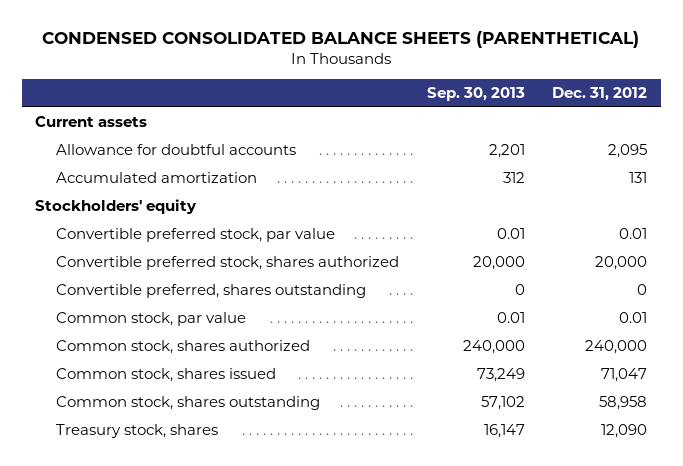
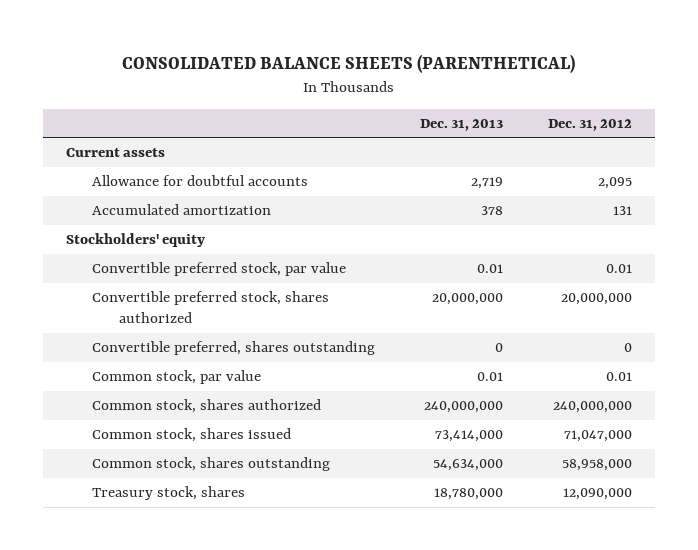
[42,31,640,49] CONDENSED CONSOLIDATED BALANCE SHEETS (PARENTHETICAL) -> [121,54,575,74] CONSOLIDATED BALANCE SHEETS (PARENTHETICAL)
[426,87,525,102] Sep. 30, 2013 -> none
none -> [420,118,504,131] Dec. 31, 2013
[595,256,648,271] 20,000 -> [561,293,633,306] 20,000,000
[585,340,648,355] 240,000 -> [553,401,633,414] 240,000,000
[601,368,648,383] 71,047 -> [564,430,633,443] 71,047,000
[599,396,648,411] 58,958 -> [562,459,633,472] 58,958,000
[601,424,648,439] 12,090 -> [563,488,633,501] 12,090,000

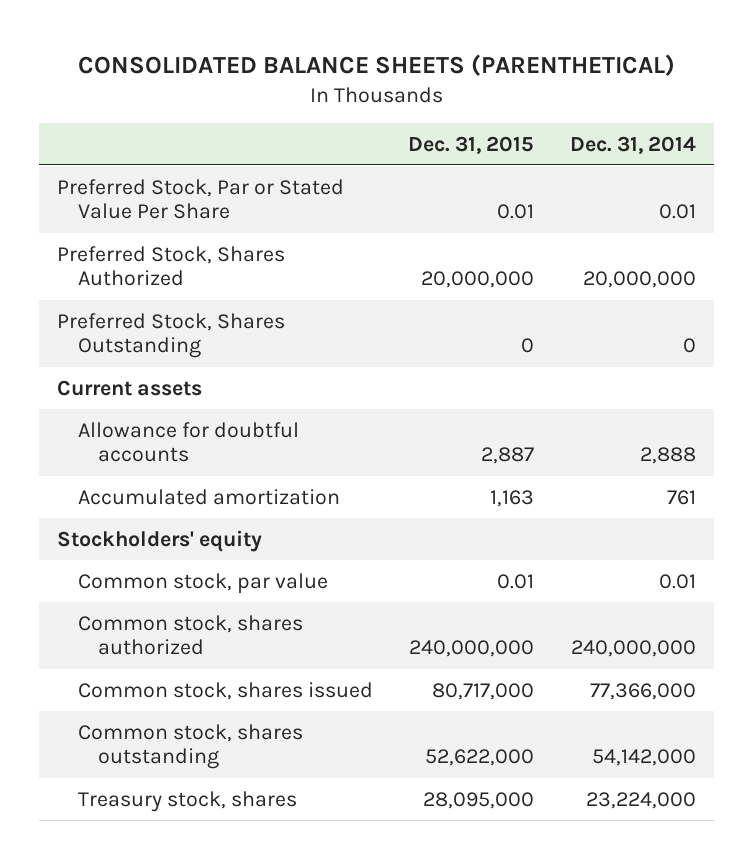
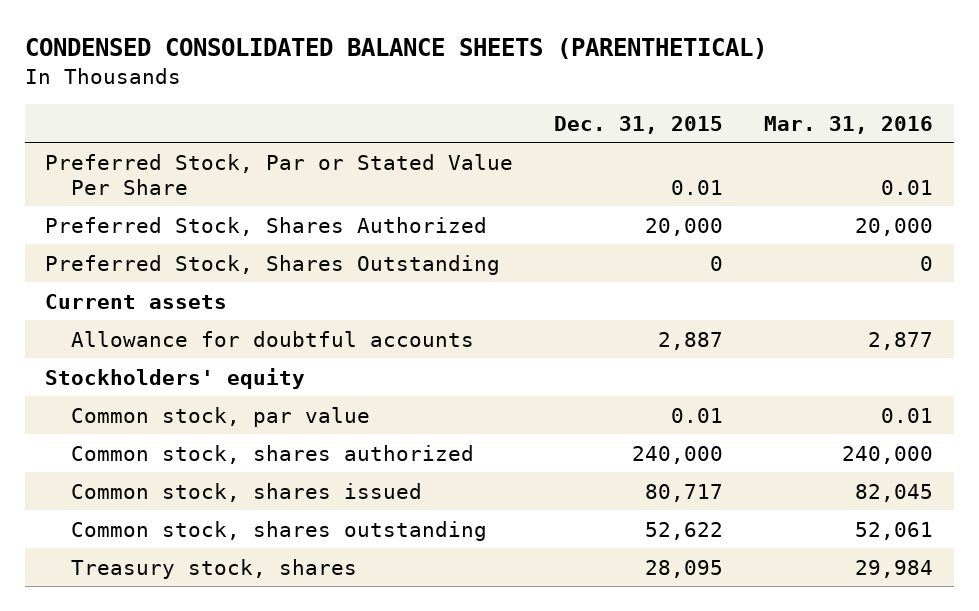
[77,53,675,76] CONSOLIDATED BALANCE SHEETS (PARENTHETICAL) -> [24,38,767,60] CONDENSED CONSOLIDATED BALANCE SHEETS (PARENTHETICAL)
[570,135,697,154] Dec. 31, 2014 -> none
none -> [764,115,934,134] Mar. 31, 2016
[421,271,535,289] 20,000,000 -> [645,217,724,236] 20,000
[77,488,340,505] Accumulated amortization -> none
[409,640,535,658] 240,000,000 -> [632,445,724,464] 240,000
[432,682,535,700] 80,717,000 -> [645,483,724,502] 80,717
[425,749,535,767] 52,622,000 -> [645,521,724,540] 52,622
[423,791,535,809] 28,095,000 -> [645,559,724,578] 28,095

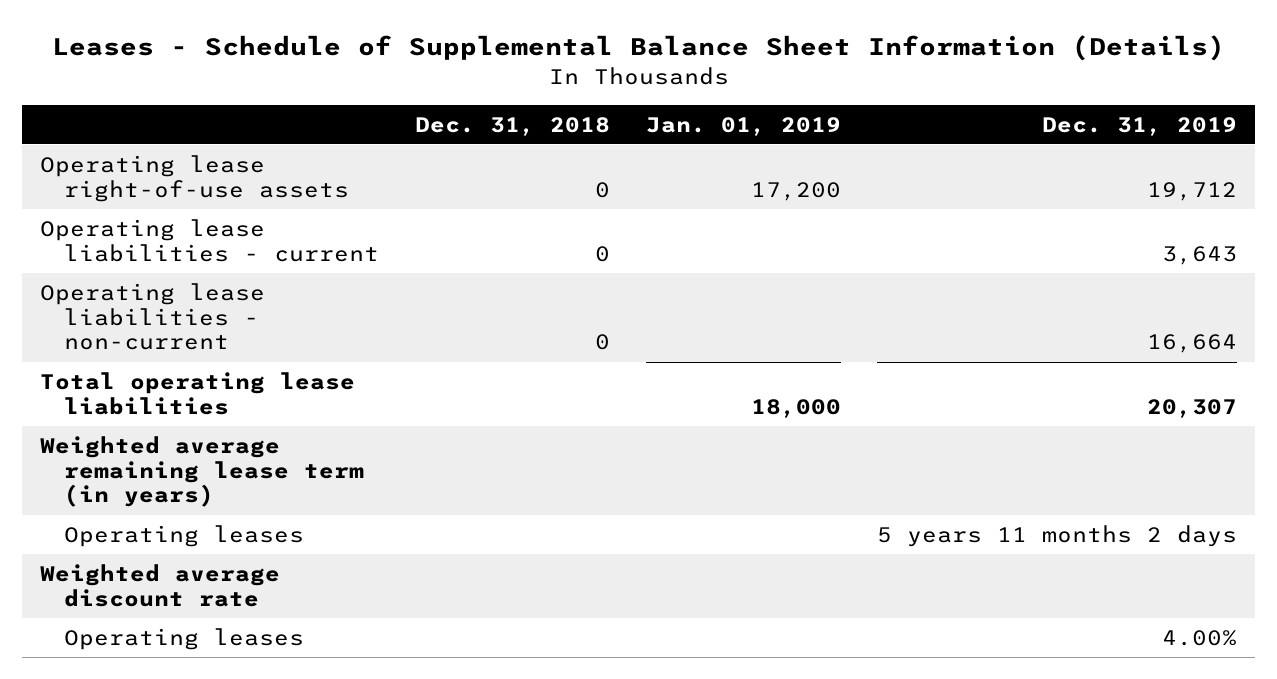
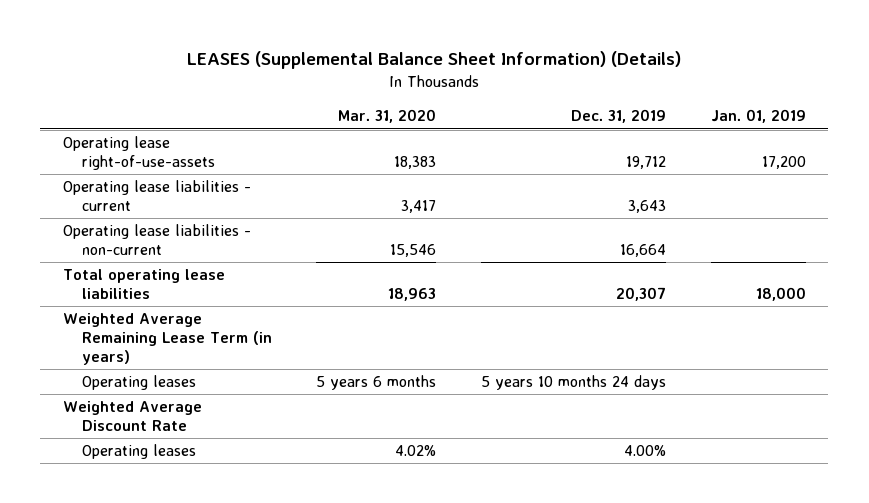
[51,35,1225,62] Leases - Schedule of Supplemental Balance Sheet Information (Details) -> [187,51,682,70] LEASES (Supplemental Balance Sheet Information) (Details)
[414,116,610,136] Dec. 31, 2018 -> none
none -> [338,109,437,124] Mar. 31, 2020
[40,154,349,202] Operating lease right-of-use assets -> [62,136,215,170] Operating lease right-of-use-assets
[40,435,364,508] Weighted average remaining lease term (in years) -> [62,313,272,365] Weighted Average Remaining Lease Term (in years)
[877,524,1238,547] 5 years 11 months 2 days -> [481,375,667,391] 5 years 10 months 24 days
[40,563,281,607] Weighted average discount rate -> [62,401,202,431] Weighted Average Discount Rate

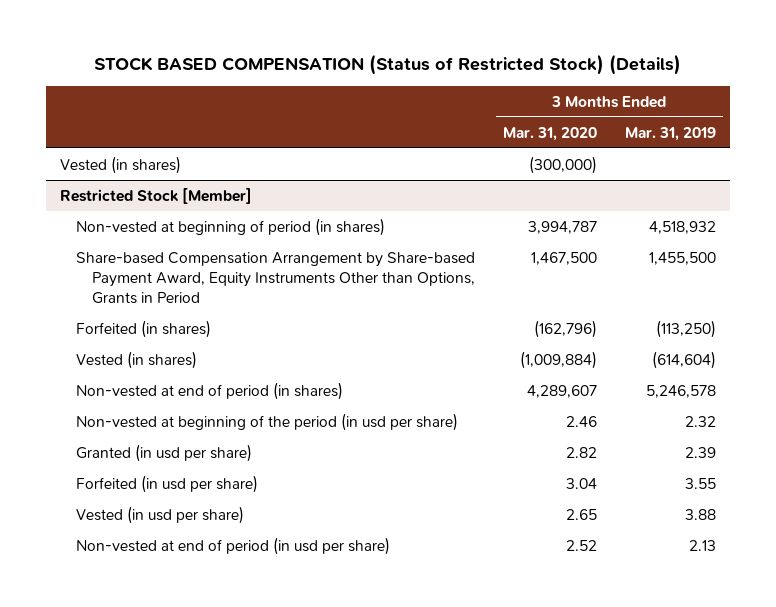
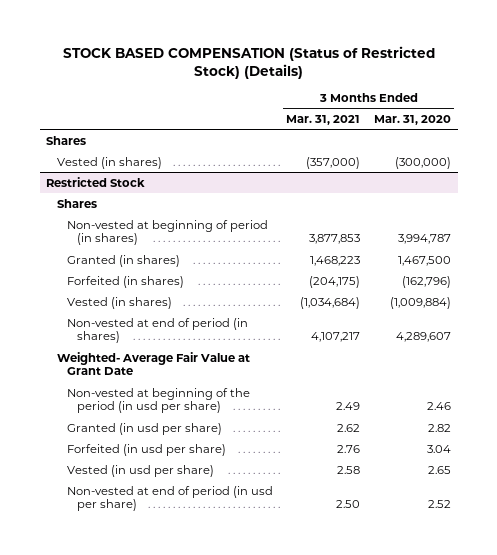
[624,126,716,141] Mar. 31, 2019 -> none
none -> [286,114,361,125] Mar. 31, 2021
none -> [46,135,87,145] Shares
[59,187,252,204] Restricted Stock [Member] -> [46,176,146,187] Restricted Stock
none -> [56,198,97,208] Shares
[75,251,476,305] Share-based Compensation Arrangement by Share-based Payment Award, Equity Instruments Other than Options, Grants in Period -> [66,254,180,267] Granted (in shares)
none -> [56,351,250,375] Weighted- Average Fair Value at Grant Date

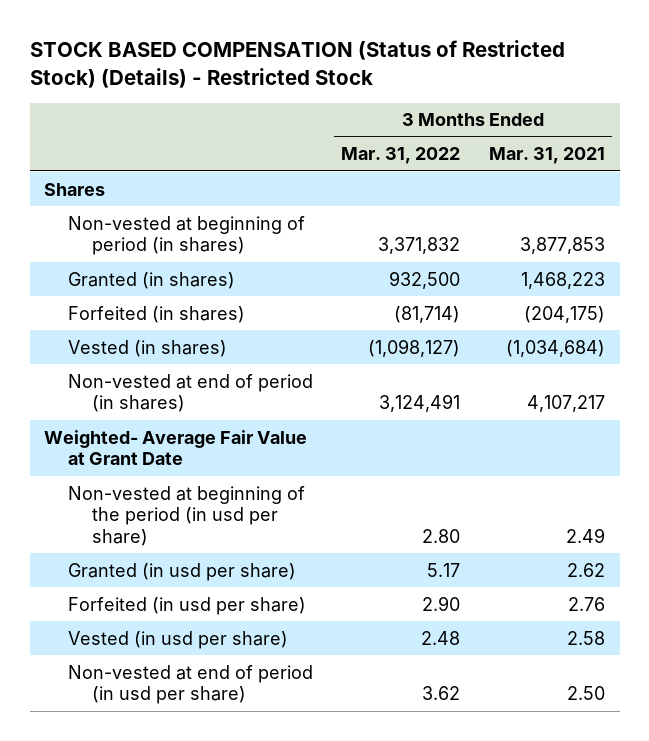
[62,45,435,79] STOCK BASED COMPENSATION (Status of Restricted Stock) (Details) -> [29,40,565,88] STOCK BASED COMPENSATION (Status of Restricted Stock) (Details) - Restricted Stock
[373,114,451,125] Mar. 31, 2020 -> none
none -> [341,147,461,165] Mar. 31, 2022
[56,156,162,169] Vested (in shares) -> none
[46,176,146,187] Restricted Stock -> none
[56,198,97,208] Shares -> none

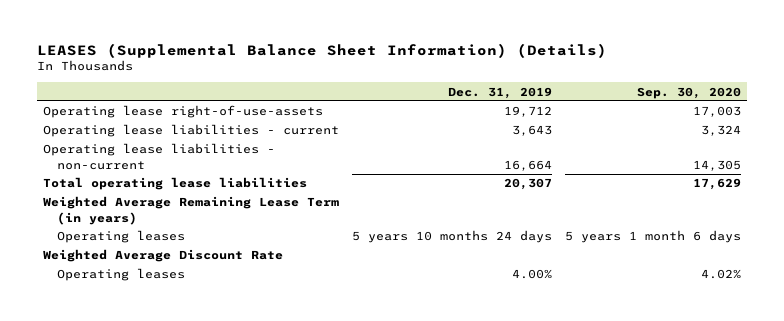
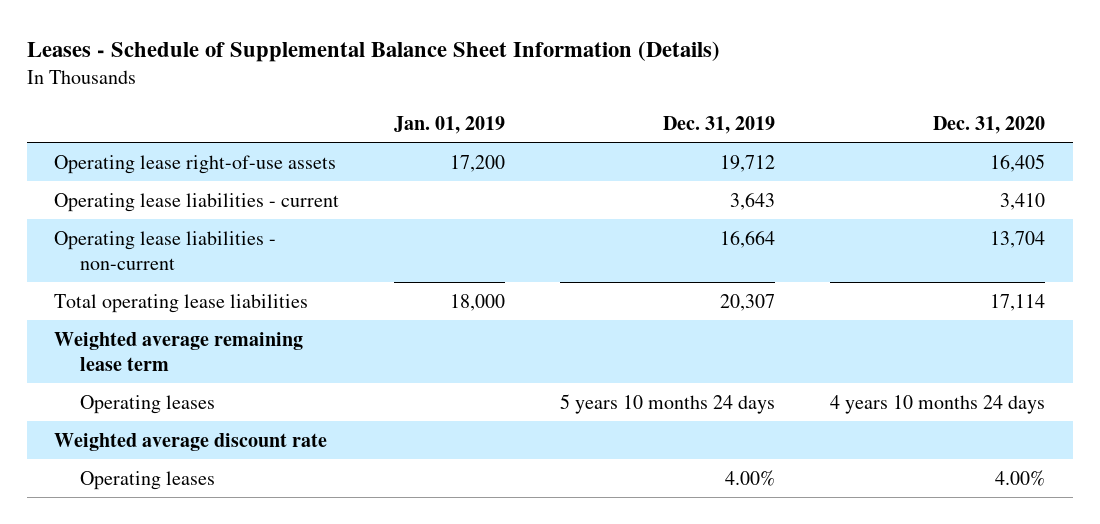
[36,42,607,58] LEASES (Supplemental Balance Sheet Information) (Details) -> [26,41,720,63] Leases - Schedule of Supplemental Balance Sheet Information (Details)
[636,86,741,99] Sep. 30, 2020 -> none
none -> [394,115,506,134] Jan. 01, 2019
none -> [933,115,1046,134] Dec. 31, 2020
[43,105,324,119] Operating lease right-of-use-assets -> [54,154,337,174] Operating lease right-of-use assets
[43,196,340,225] Weighted Average Remaining Lease Term (in years) -> [54,331,304,371] Weighted average remaining lease term
[43,249,284,263] Weighted Average Discount Rate -> [54,432,328,451] Weighted average discount rate

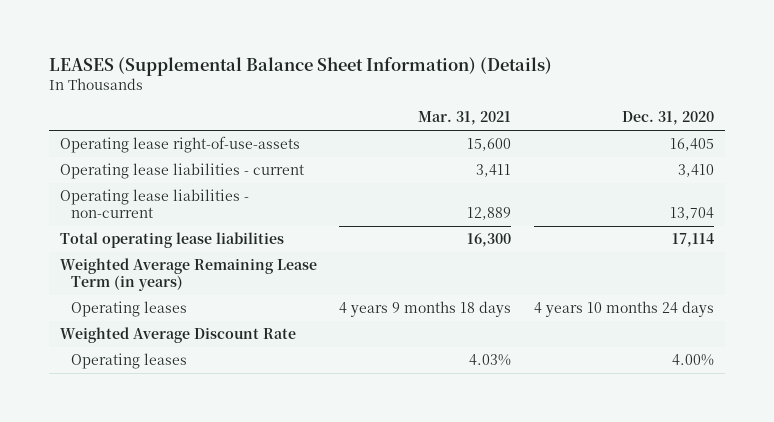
[26,41,720,63] Leases - Schedule of Supplemental Balance Sheet Information (Details) -> [48,56,552,76] LEASES (Supplemental Balance Sheet Information) (Details)
[394,115,506,134] Jan. 01, 2019 -> none
[663,115,776,134] Dec. 31, 2019 -> none
none -> [418,111,512,126] Mar. 31, 2021
[54,154,337,174] Operating lease right-of-use assets -> [60,136,301,154] Operating lease right-of-use-assets
[54,331,304,371] Weighted average remaining lease term -> [60,258,318,292] Weighted Average Remaining Lease Term (in years)
[54,432,328,451] Weighted average discount rate -> [60,327,297,344] Weighted Average Discount Rate

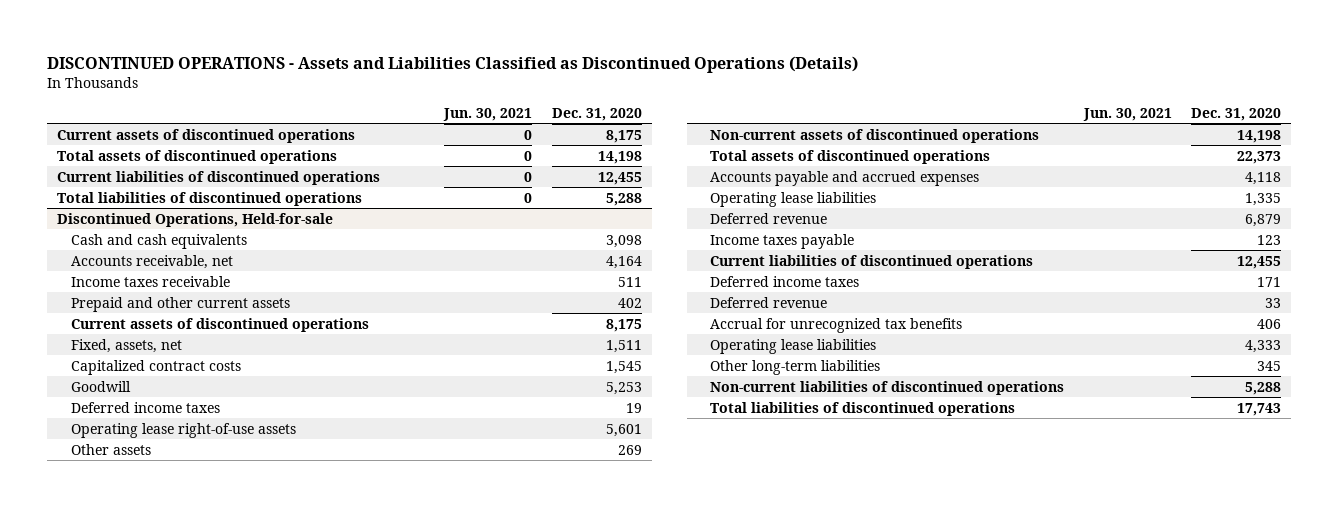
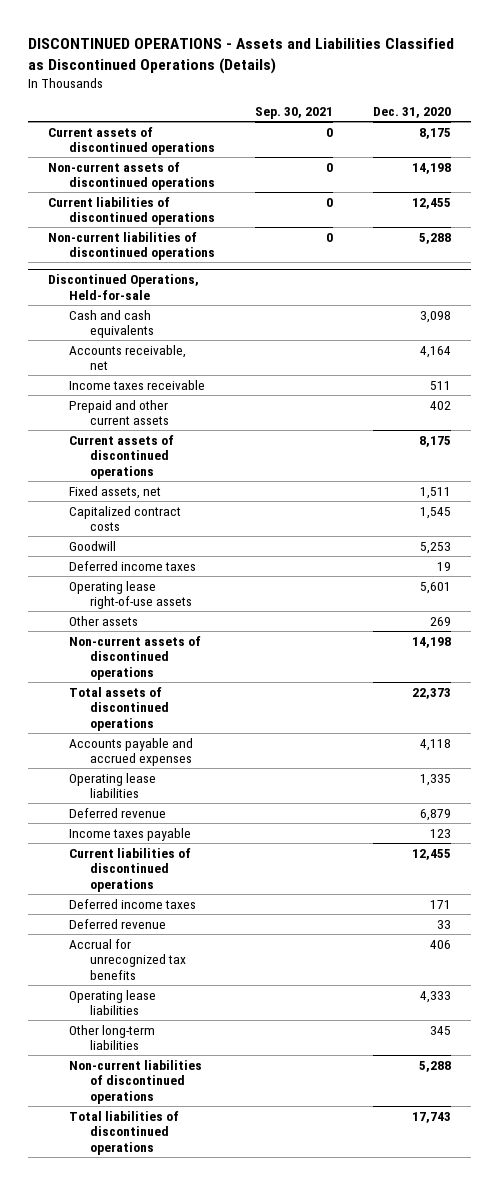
[443,107,533,121] Jun. 30, 2021 -> none
none -> [255,107,334,120] Sep. 30, 2021
[57,149,338,164] Total assets of discontinued operations -> [48,161,215,191] Non-current assets of discontinued operations
[57,191,363,206] Total liabilities of discontinued operations -> [48,231,215,261] Non-current liabilities of discontinued operations
[70,338,182,353] Fixed, assets, net -> [68,485,161,499] Fixed assets, net

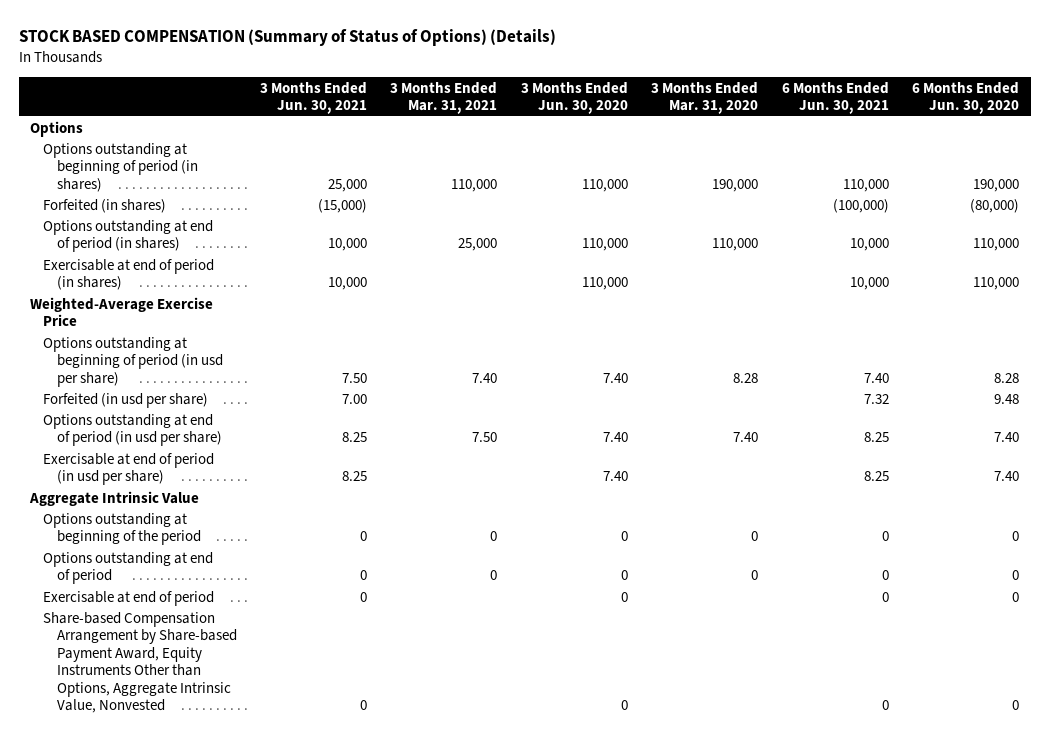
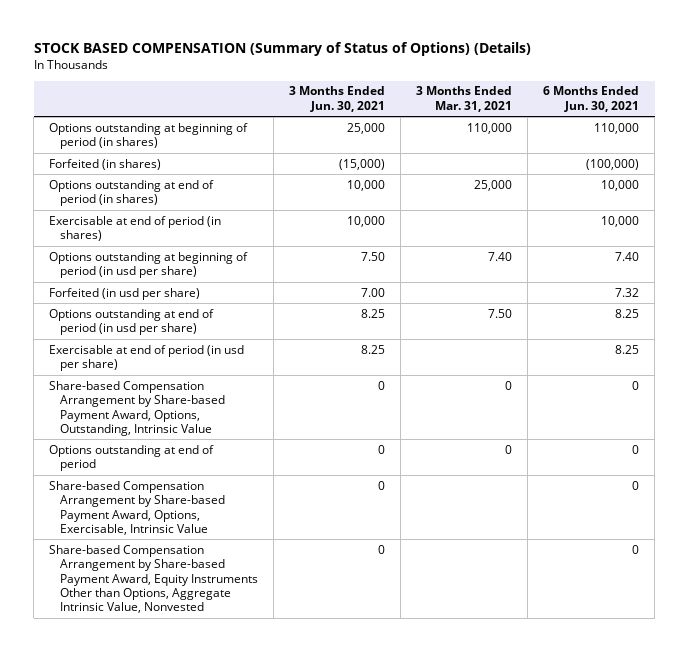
[520,81,628,115] 3 Months Ended Jun. 30, 2020 -> none
[651,81,759,115] 3 Months Ended Mar. 31, 2020 -> none
[912,81,1020,115] 6 Months Ended Jun. 30, 2020 -> none
[30,120,84,137] Options -> none
[30,296,214,327] Weighted-Average Exercise Price -> none
[29,490,200,506] Aggregate Intrinsic Value -> none
[43,512,201,546] Options outstanding at beginning of the period -> [49,380,225,437] Share-based Compensation Arrangement by Share-based Payment Award, Options, Outstanding, Intrinsic Value
[43,590,215,606] Exercisable at end of period -> [49,480,225,536] Share-based Compensation Arrangement by Share-based Payment Award, Options, Exercisable, Intrinsic Value

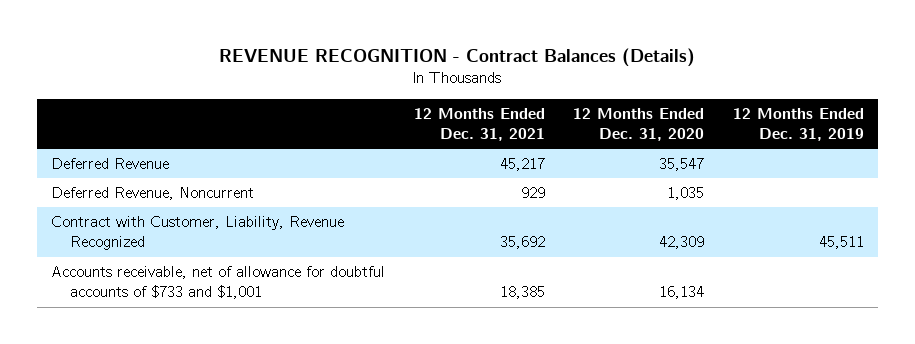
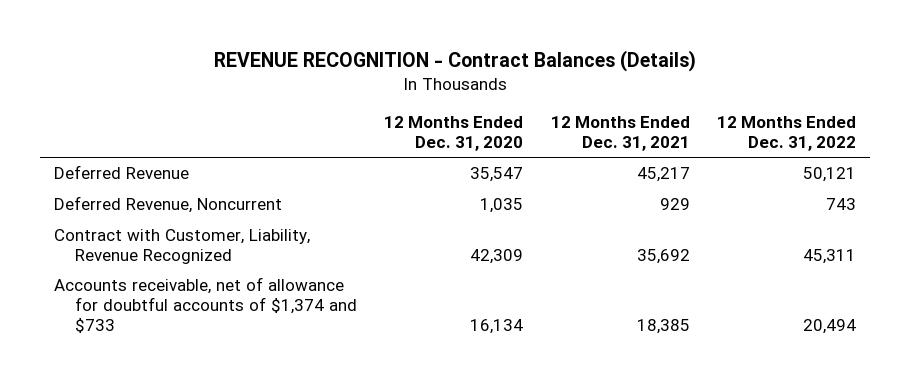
[732,107,864,141] 12 Months Ended Dec. 31, 2019 -> none
none -> [716,116,856,152] 12 Months Ended Dec. 31, 2022
[51,266,386,300] Accounts receivable, net of allowance for doubtful accounts of $733 and $1,001 -> [53,277,357,334] Accounts receivable, net of allowance for doubtful accounts of $1,374 and $733

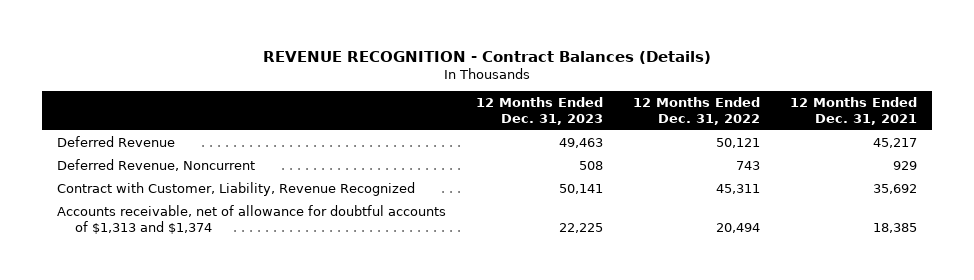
[384,116,524,152] 12 Months Ended Dec. 31, 2020 -> none
none -> [476,97,604,125] 12 Months Ended Dec. 31, 2023
[53,277,357,334] Accounts receivable, net of allowance for doubtful accounts of $1,374 and $733 -> [56,204,446,234] Accounts receivable, net of allowance for doubtful accounts of $1,313 and $1,374

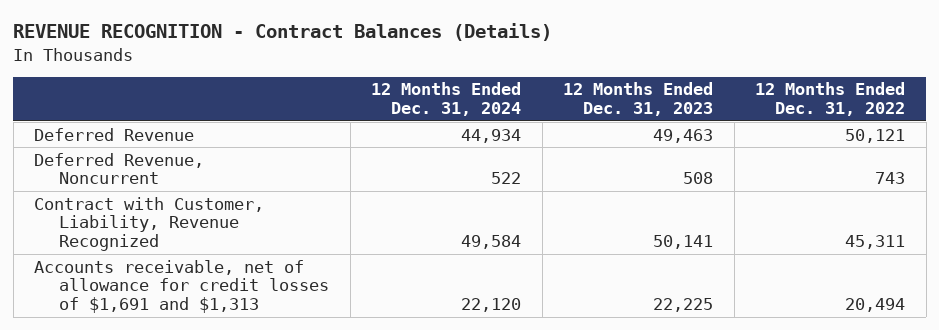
[790,97,918,125] 12 Months Ended Dec. 31, 2021 -> none
none -> [371,82,522,117] 12 Months Ended Dec. 31, 2024
[56,204,446,234] Accounts receivable, net of allowance for doubtful accounts of $1,313 and $1,374 -> [34,259,330,314] Accounts receivable, net of allowance for credit losses of $1,691 and $1,313

